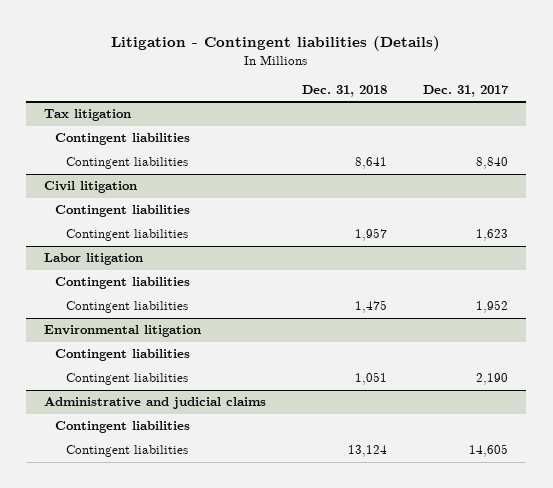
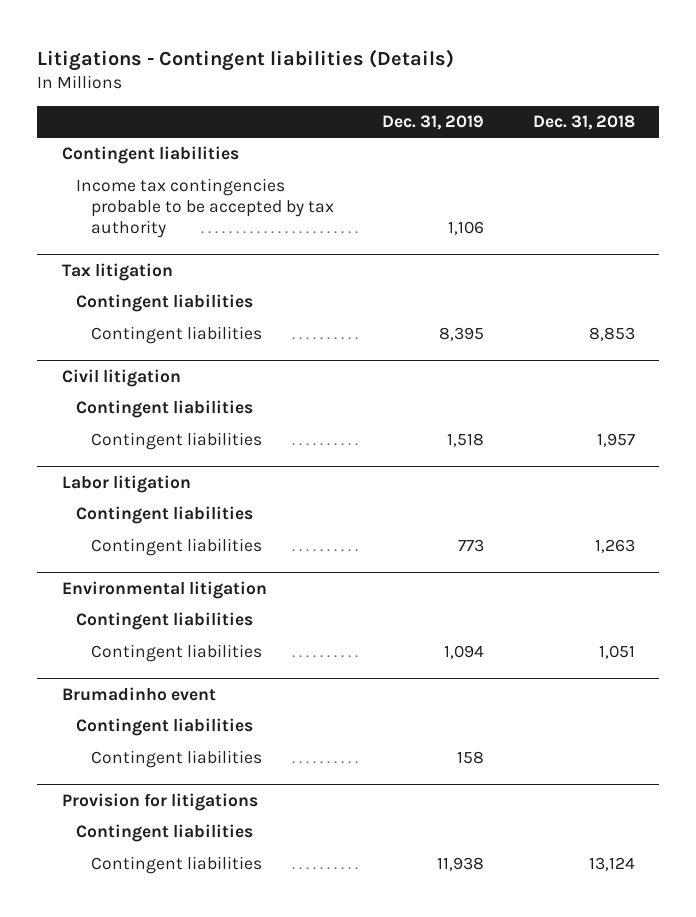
[111,35,441,51] Litigation - Contingent liabilities (Details) -> [37,48,455,71] Litigations - Contingent liabilities (Details)
[423,85,510,98] Dec. 31, 2017 -> none
none -> [382,114,485,130] Dec. 31, 2019
none -> [61,146,239,165] Contingent liabilities
none -> [76,178,334,239] Income tax contingencies probable to be accepted by tax authority
[355,157,388,170] 8,641 -> [588,327,635,342] 8,853
[355,300,388,314] 1,475 -> [594,539,635,554] 1,263
[44,397,267,410] Administrative and judicial claims -> none
none -> [61,686,216,701] Brumadinho event
none -> [90,750,262,769] Contingent liabilities
none -> [61,792,258,811] Provision for litigations
none -> [76,824,254,843] Contingent liabilities

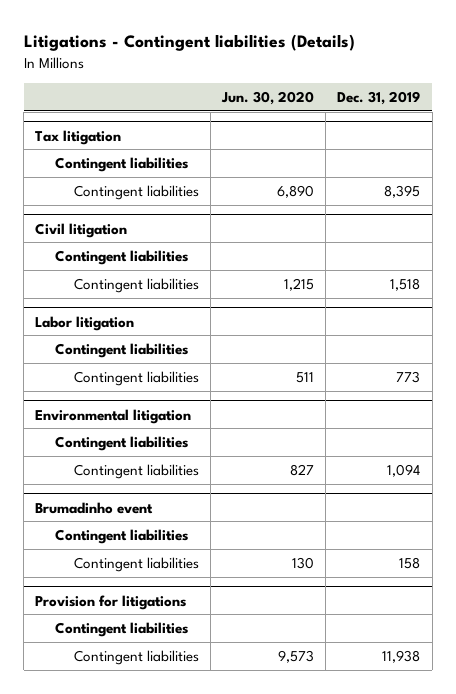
[532,114,635,130] Dec. 31, 2018 -> none
none -> [221,91,315,106] Jun. 30, 2020
[61,146,239,165] Contingent liabilities -> none
[76,178,334,239] Income tax contingencies probable to be accepted by tax authority -> none

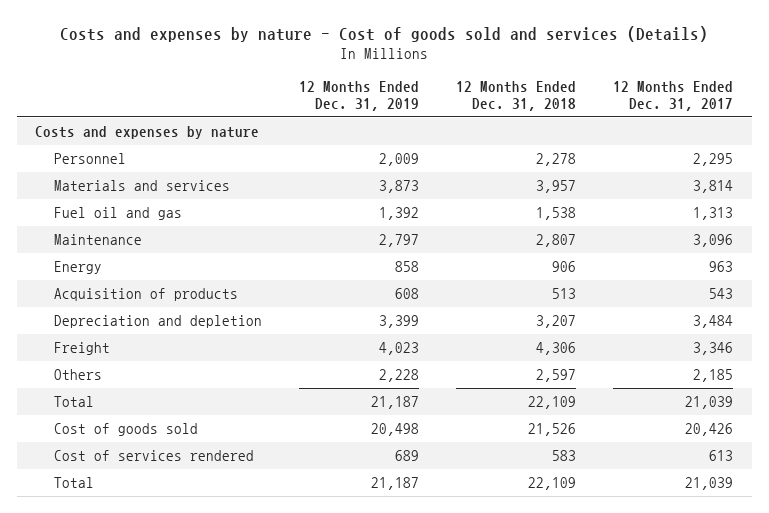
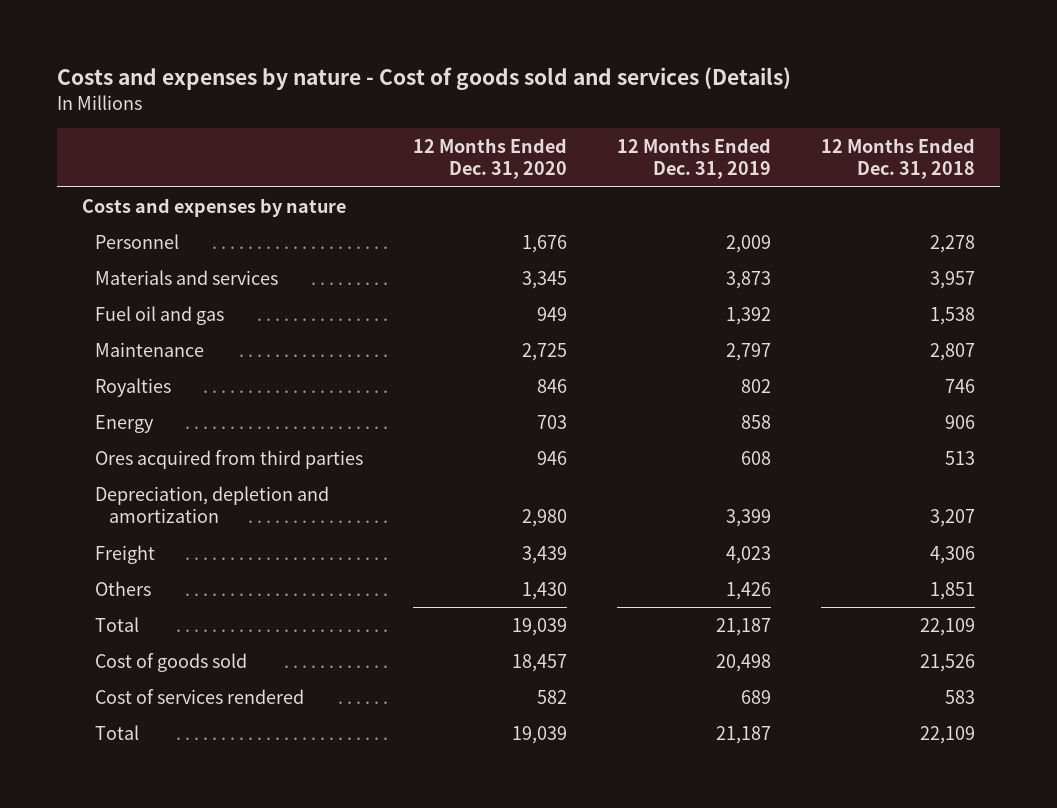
[613,80,734,112] 12 Months Ended Dec. 31, 2017 -> none
none -> [413,137,568,180] 12 Months Ended Dec. 31, 2020
none -> [95,377,172,397] Royalties
[53,288,238,302] Acquisition of products -> [95,449,364,469] Ores acquired from third parties
[53,315,262,329] Depreciation and depletion -> [95,485,330,524] Depreciation, depletion and amortization
[378,369,419,383] 2,228 -> [725,581,771,600] 1,426
[536,369,577,383] 2,597 -> [929,581,975,600] 1,851

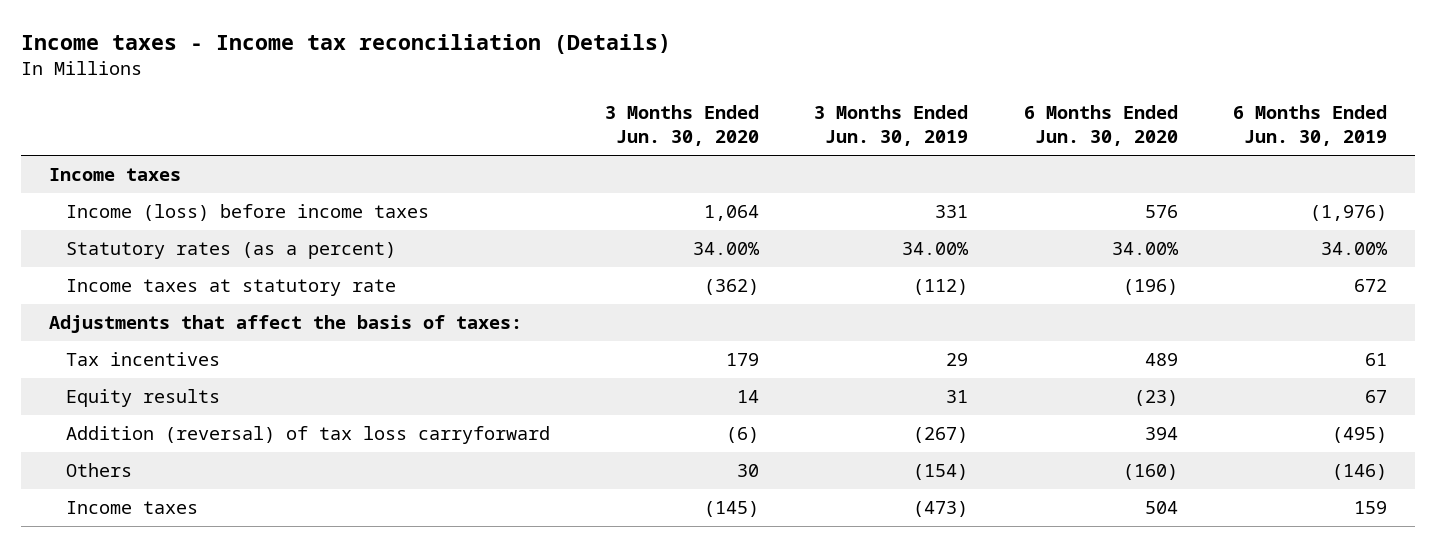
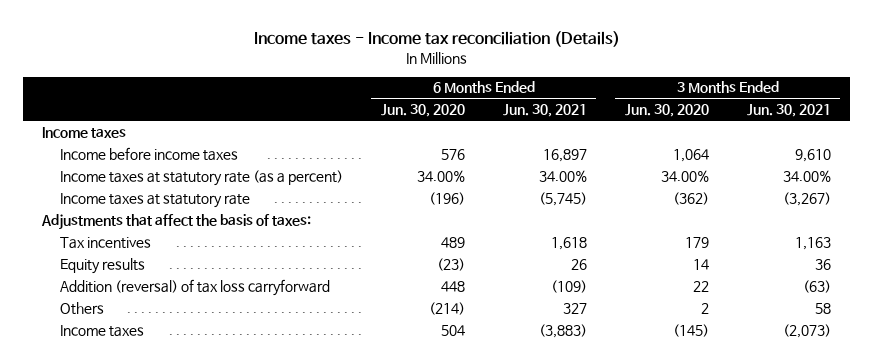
[814,105,969,147] 3 Months Ended Jun. 30, 2019 -> none
[1233,105,1388,147] 6 Months Ended Jun. 30, 2019 -> none
none -> [502,104,587,118] Jun. 30, 2021
none -> [746,104,831,118] Jun. 30, 2021
[65,204,429,222] Income (loss) before income taxes -> [59,146,238,161] Income before income taxes
[65,242,396,260] Statutory rates (as a percent) -> [59,169,343,186] Income taxes at statutory rate (as a percent)
[726,427,760,444] (6) -> [692,280,709,292] 22
[1144,427,1178,441] 394 -> [440,280,465,292] 448
[737,464,760,478] 30 -> [700,302,709,314] 2
[1122,464,1178,481] (160) -> [428,301,465,315] (214)

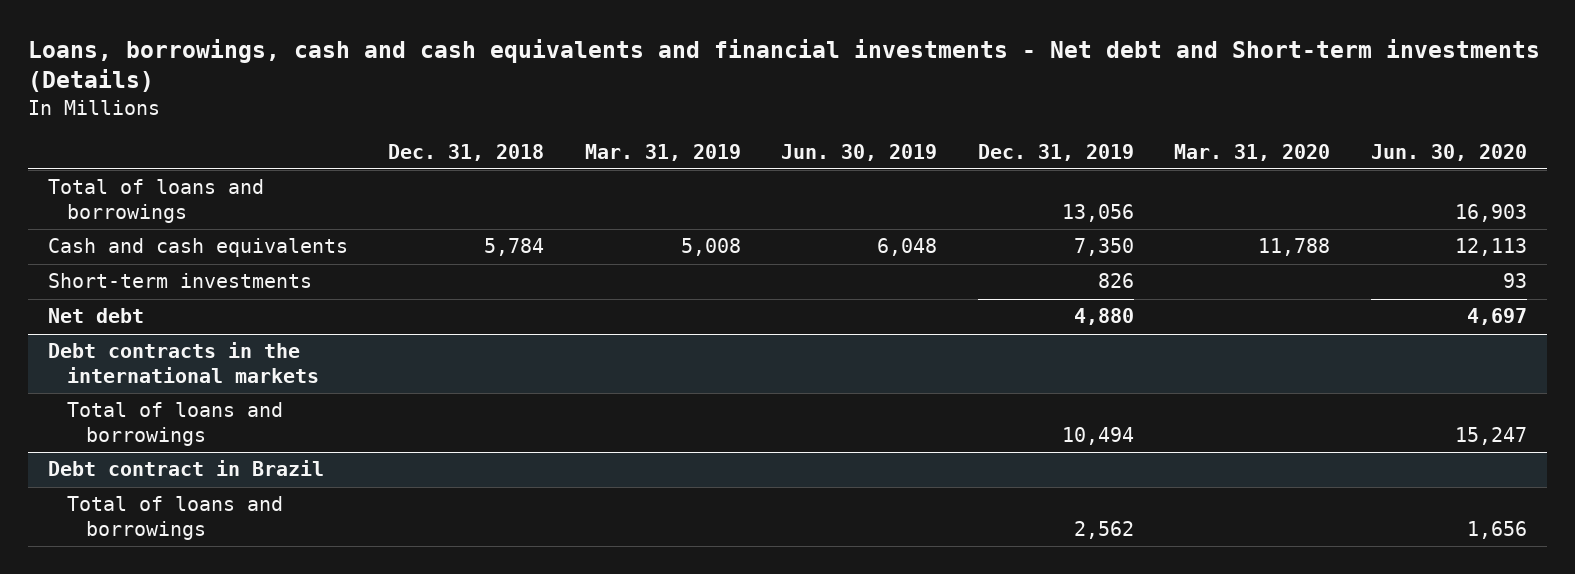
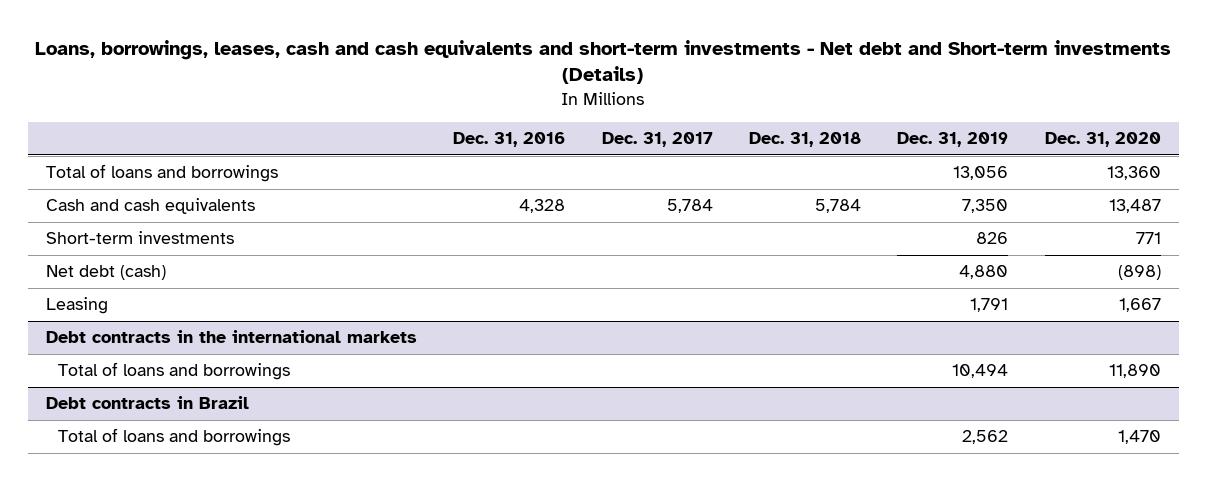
[27,39,1540,93] Loans, borrowings, cash and cash equivalents and financial investments - Net debt and Short-term investments (Details) -> [35,39,1172,85] Loans, borrowings, leases, cash and cash equivalents and short-term investments - Net debt and Short-term investments (Details)
[584,143,741,161] Mar. 31, 2019 -> none
[781,143,938,161] Jun. 30, 2019 -> none
[1174,143,1331,161] Mar. 31, 2020 -> none
[1370,143,1527,161] Jun. 30, 2020 -> none
none -> [453,132,566,148] Dec. 31, 2016
none -> [601,132,713,148] Dec. 31, 2017
none -> [1044,132,1161,148] Dec. 31, 2020
[47,308,144,324] Net debt -> [45,265,166,281] Net debt (cash)
none -> [45,297,108,315] Leasing
[47,460,324,477] Debt contract in Brazil -> [45,396,249,410] Debt contracts in Brazil

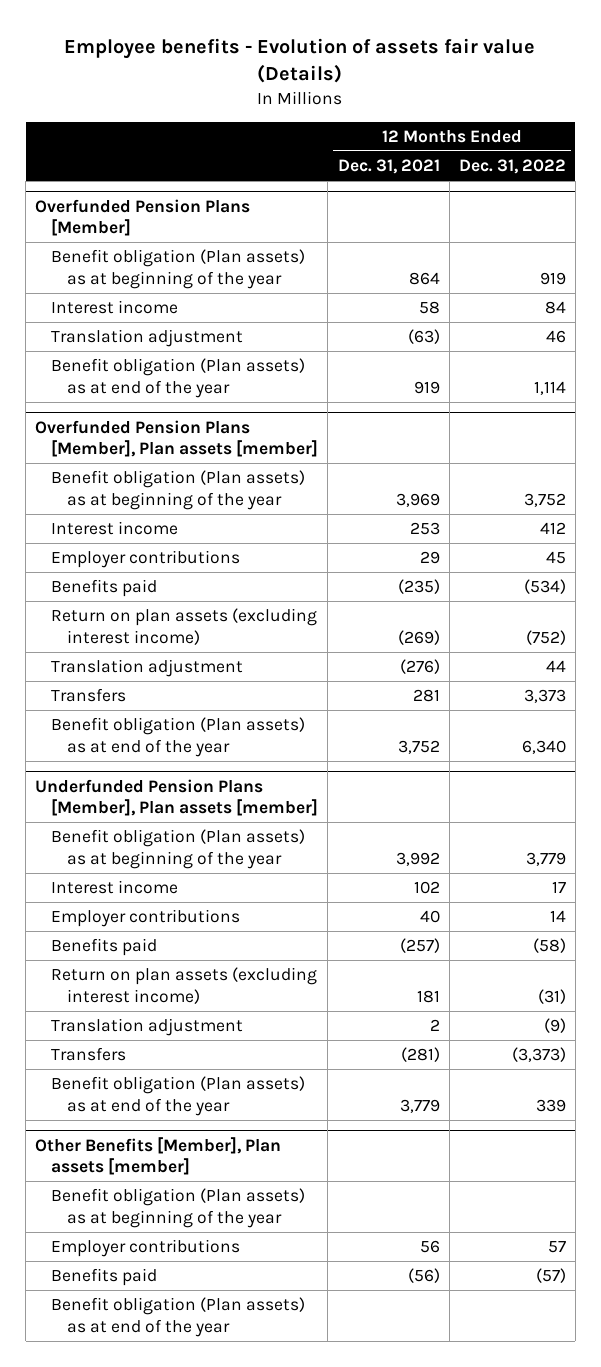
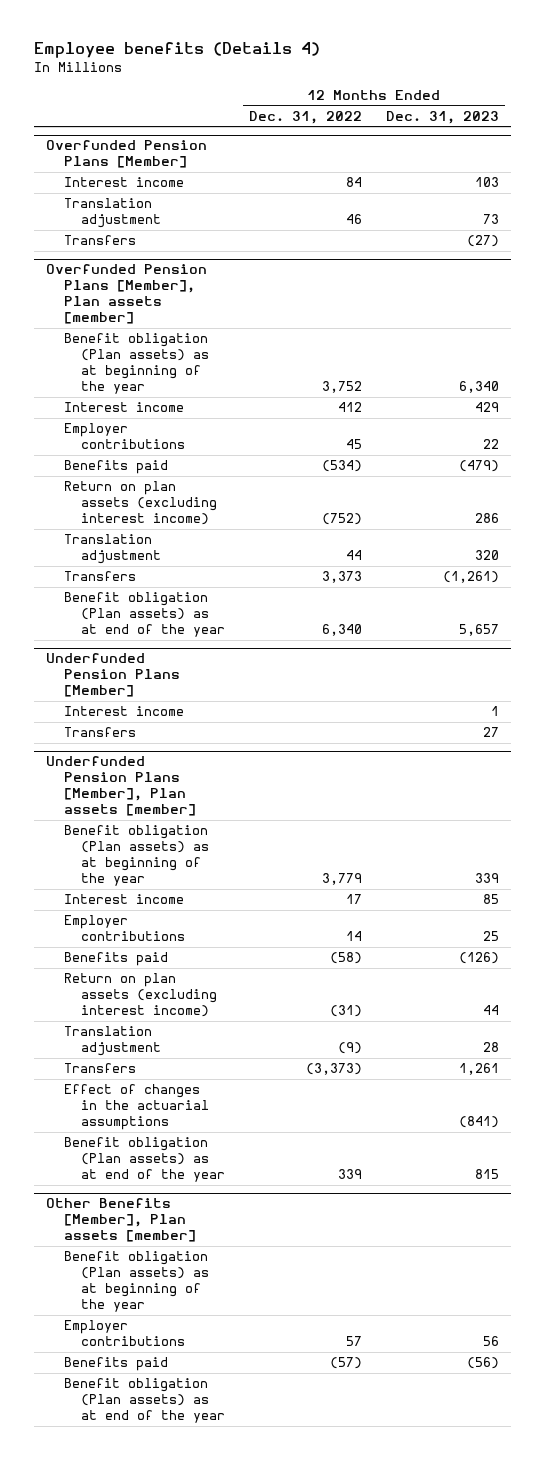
[64,37,536,84] Employee benefits - Evolution of assets fair value (Details) -> [33,42,320,59] Employee benefits (Details 4)
[337,158,440,174] Dec. 31, 2021 -> none
none -> [386,110,500,124] Dec. 31, 2023
[51,249,306,289] Benefit obligation (Plan assets) as at beginning of the year -> none
[51,358,306,398] Benefit obligation (Plan assets) as at end of the year -> none
none -> [63,235,136,246] Transfers
none -> [45,653,180,698] Underfunded Pension Plans [Member]
none -> [63,706,184,717] Interest income
none -> [63,727,136,738] Transfers
none -> [63,1084,210,1131] Effect of changes in the actuarial assumptions

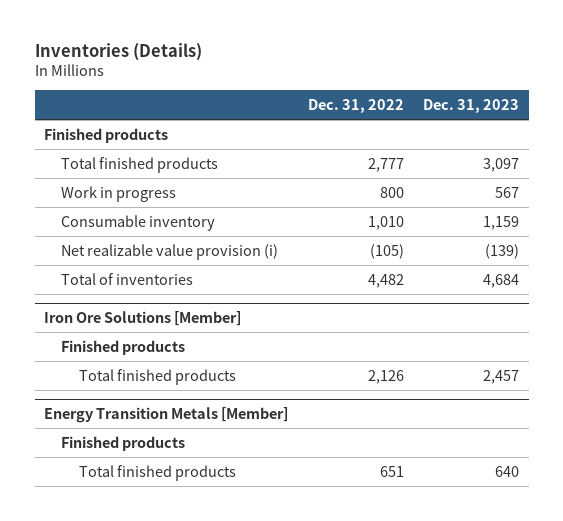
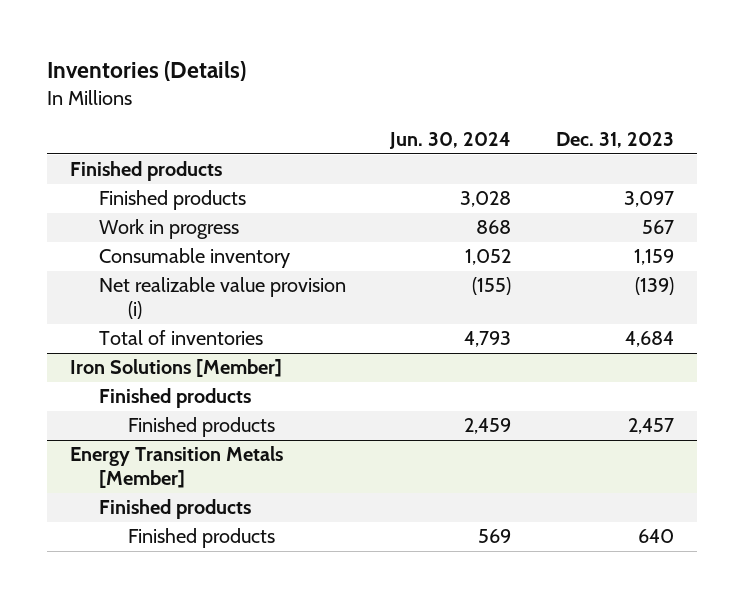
[307,99,404,114] Dec. 31, 2022 -> none
none -> [389,132,512,150] Jun. 30, 2024
[61,156,219,173] Total finished products -> [98,190,246,211] Finished products
[44,310,242,326] Iron Ore Solutions [Member] -> [69,359,282,378] Iron Solutions [Member]
[78,368,236,385] Total finished products -> [127,417,275,438] Finished products
[78,464,236,481] Total finished products -> [127,528,275,549] Finished products

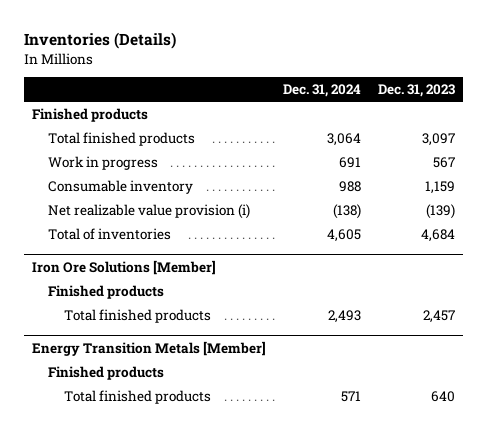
[389,132,512,150] Jun. 30, 2024 -> none
none -> [283,84,362,98] Dec. 31, 2024
[98,190,246,211] Finished products -> [47,131,195,146] Total finished products
[69,359,282,378] Iron Solutions [Member] -> [32,259,217,275] Iron Ore Solutions [Member]
[127,417,275,438] Finished products -> [63,308,211,323] Total finished products
[127,528,275,549] Finished products -> [63,389,211,404] Total finished products

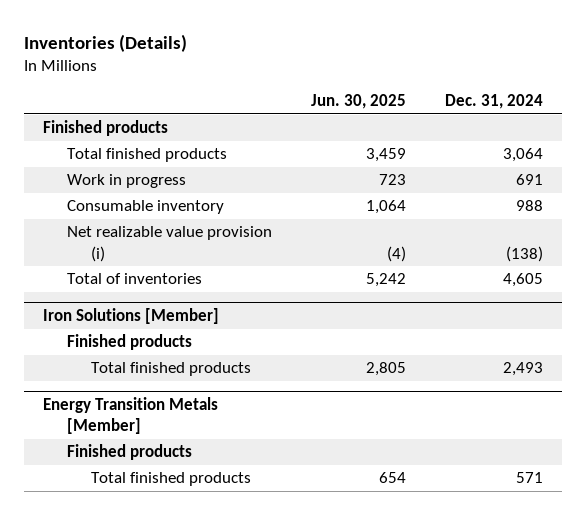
[377,84,455,98] Dec. 31, 2023 -> none
none -> [310,94,406,110] Jun. 30, 2025
[32,259,217,275] Iron Ore Solutions [Member] -> [42,308,219,325] Iron Solutions [Member]

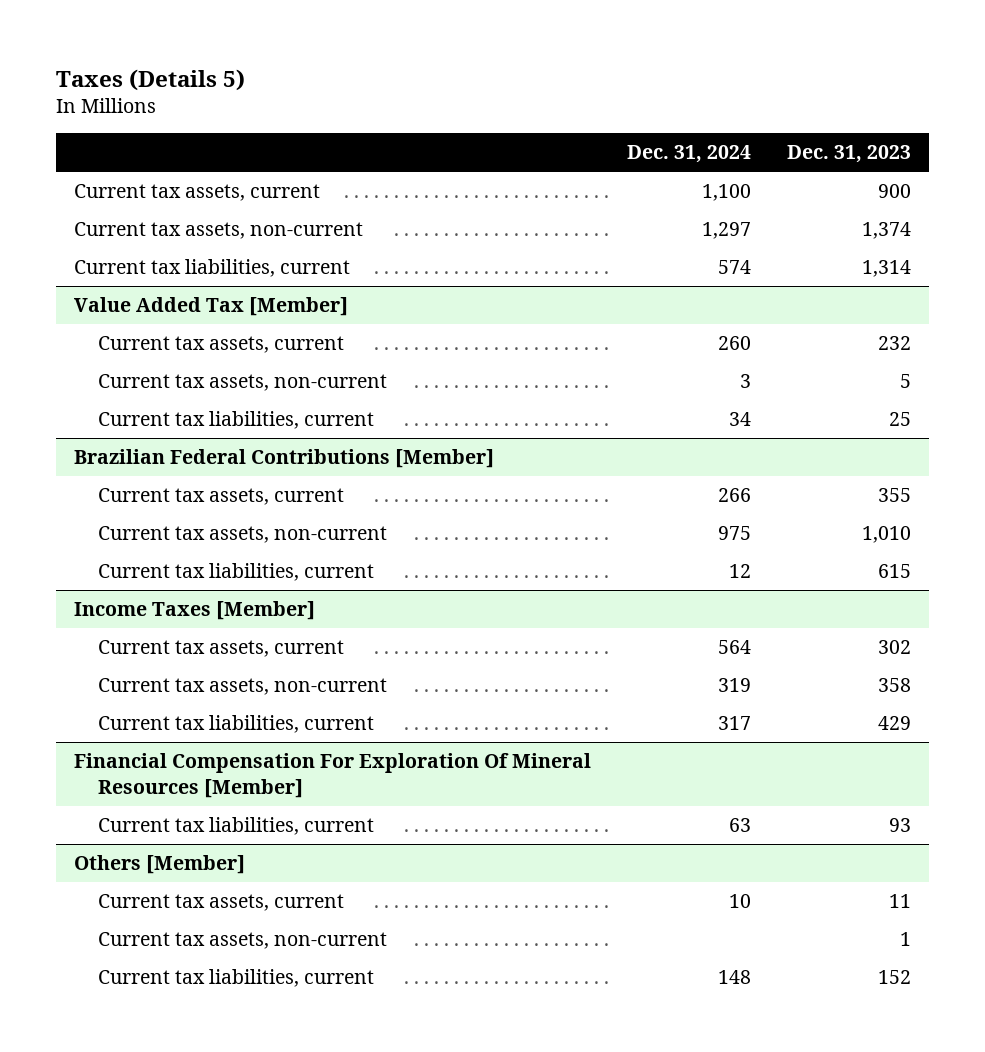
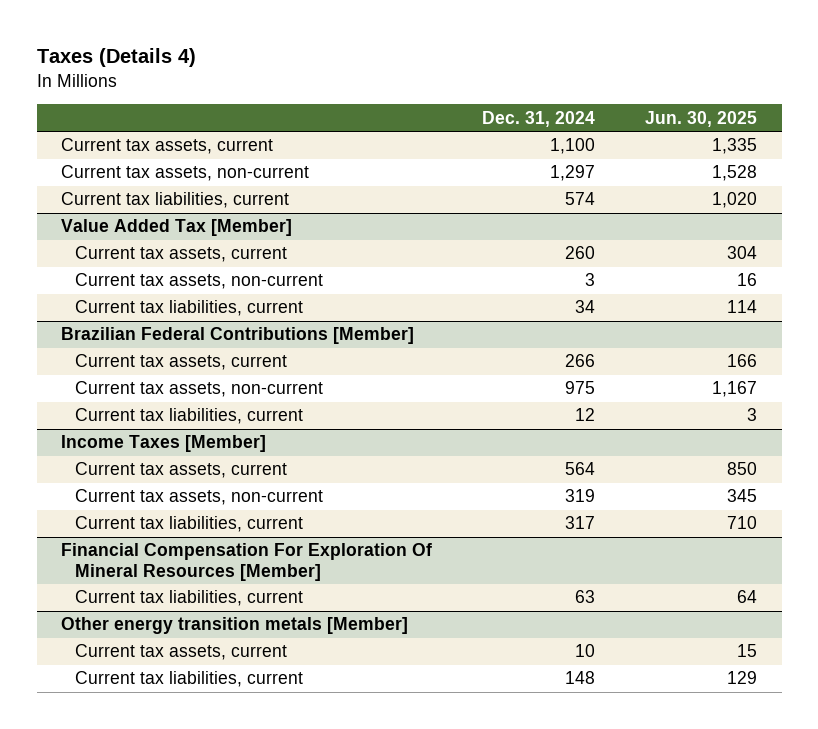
[56,68,246,91] Taxes (Details 5) -> [36,48,196,68] Taxes (Details 4)
[787,145,912,164] Dec. 31, 2023 -> none
none -> [644,110,757,127] Jun. 30, 2025
[74,855,246,875] Others [Member] -> [61,617,409,635] Other energy transition metals [Member]
[98,932,388,950] Current tax assets, non-current -> none

